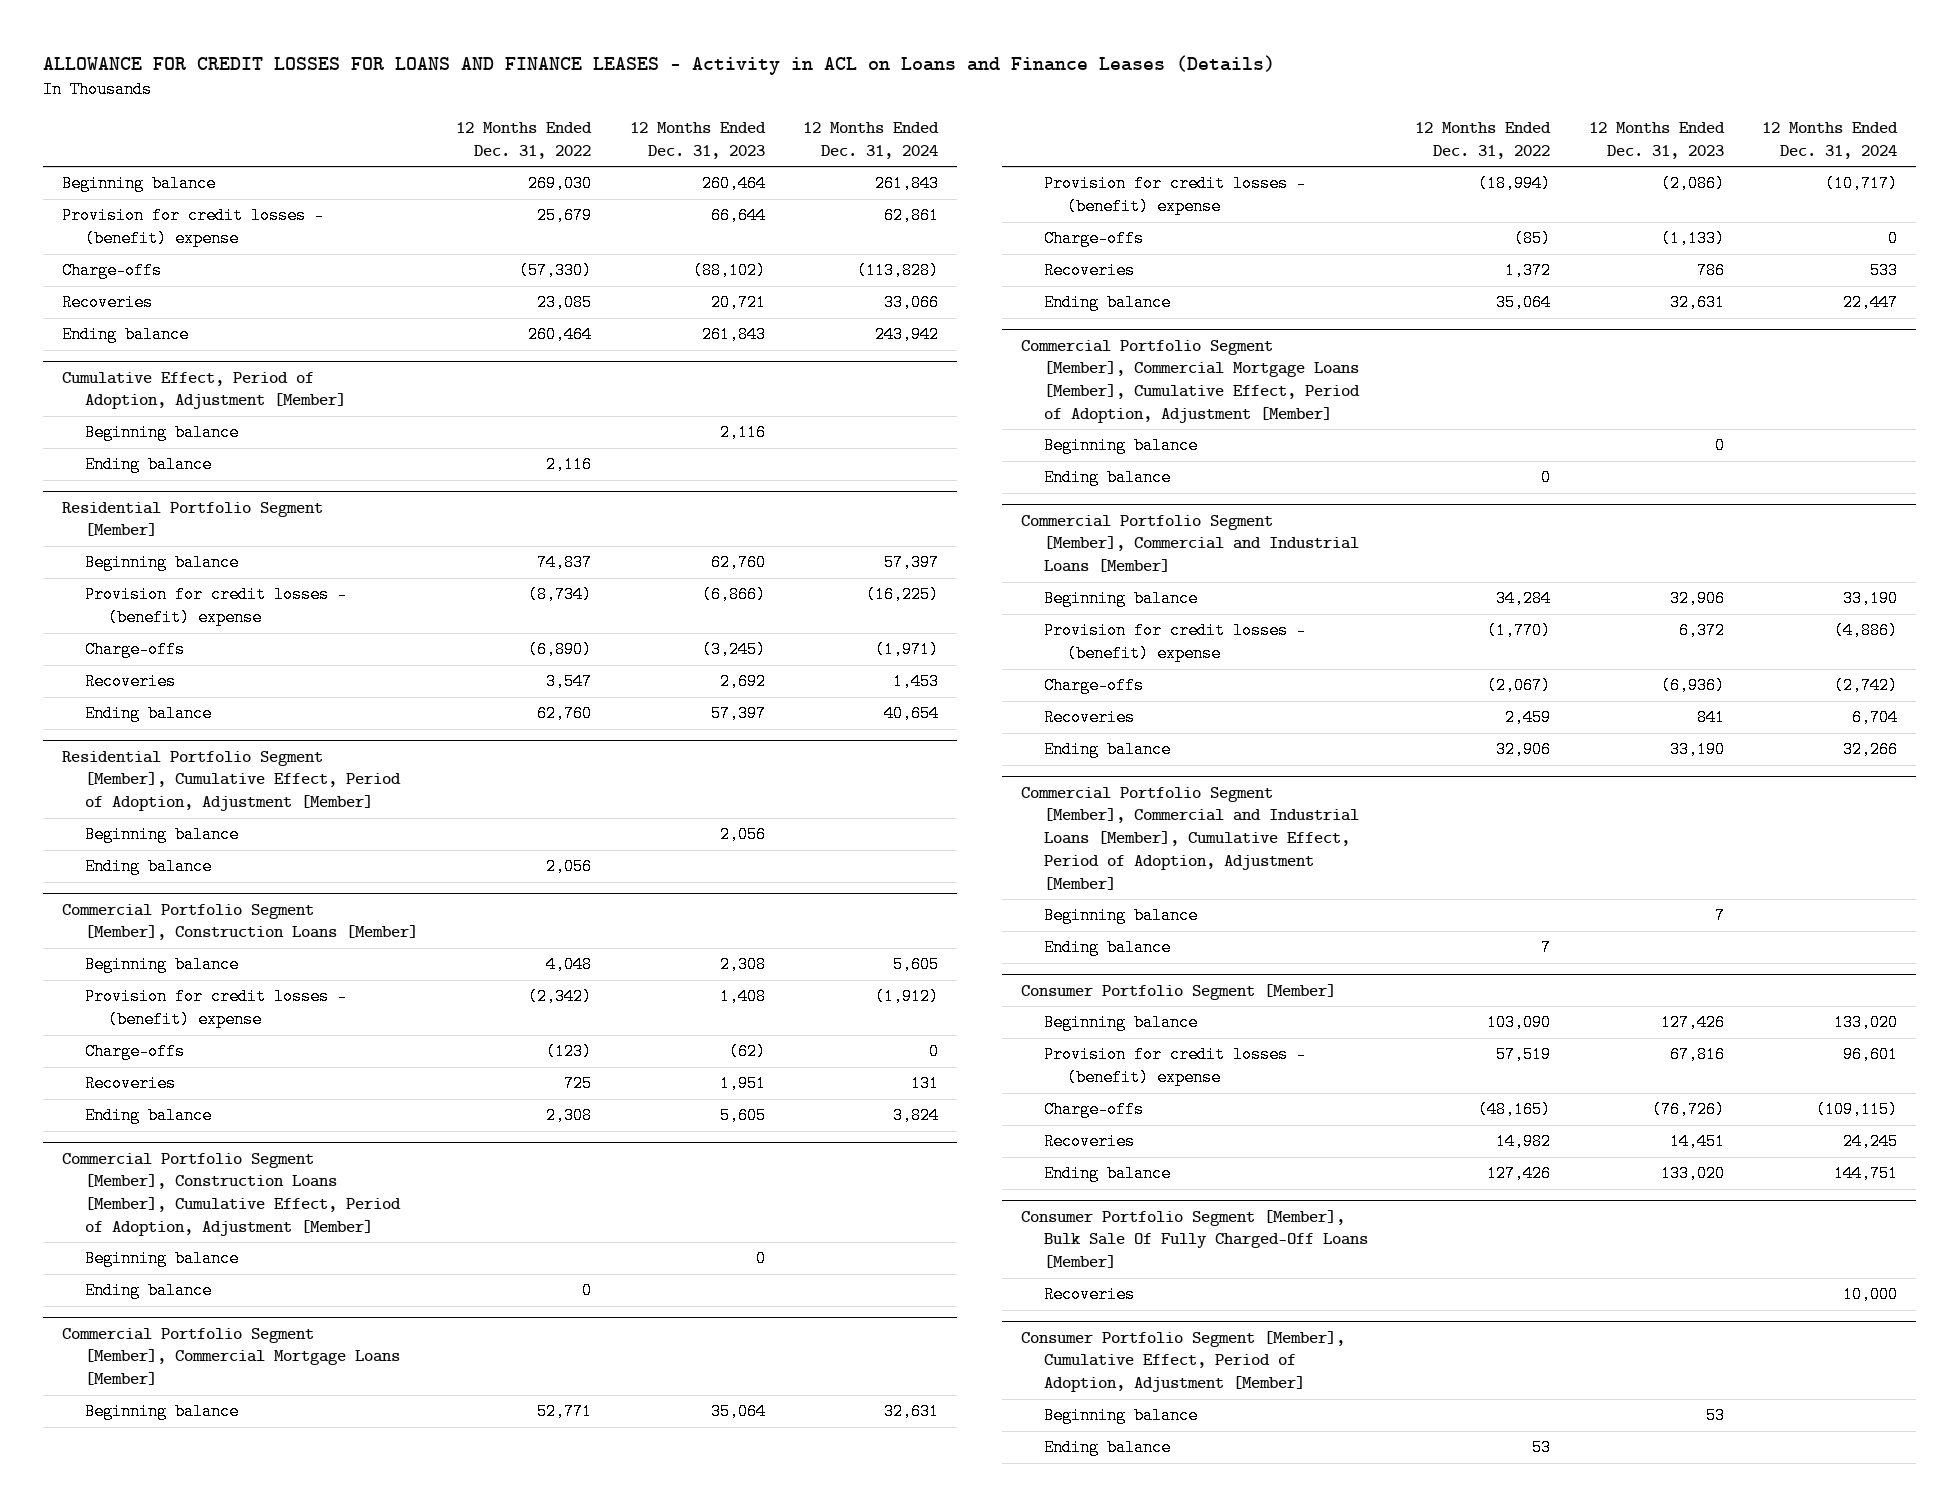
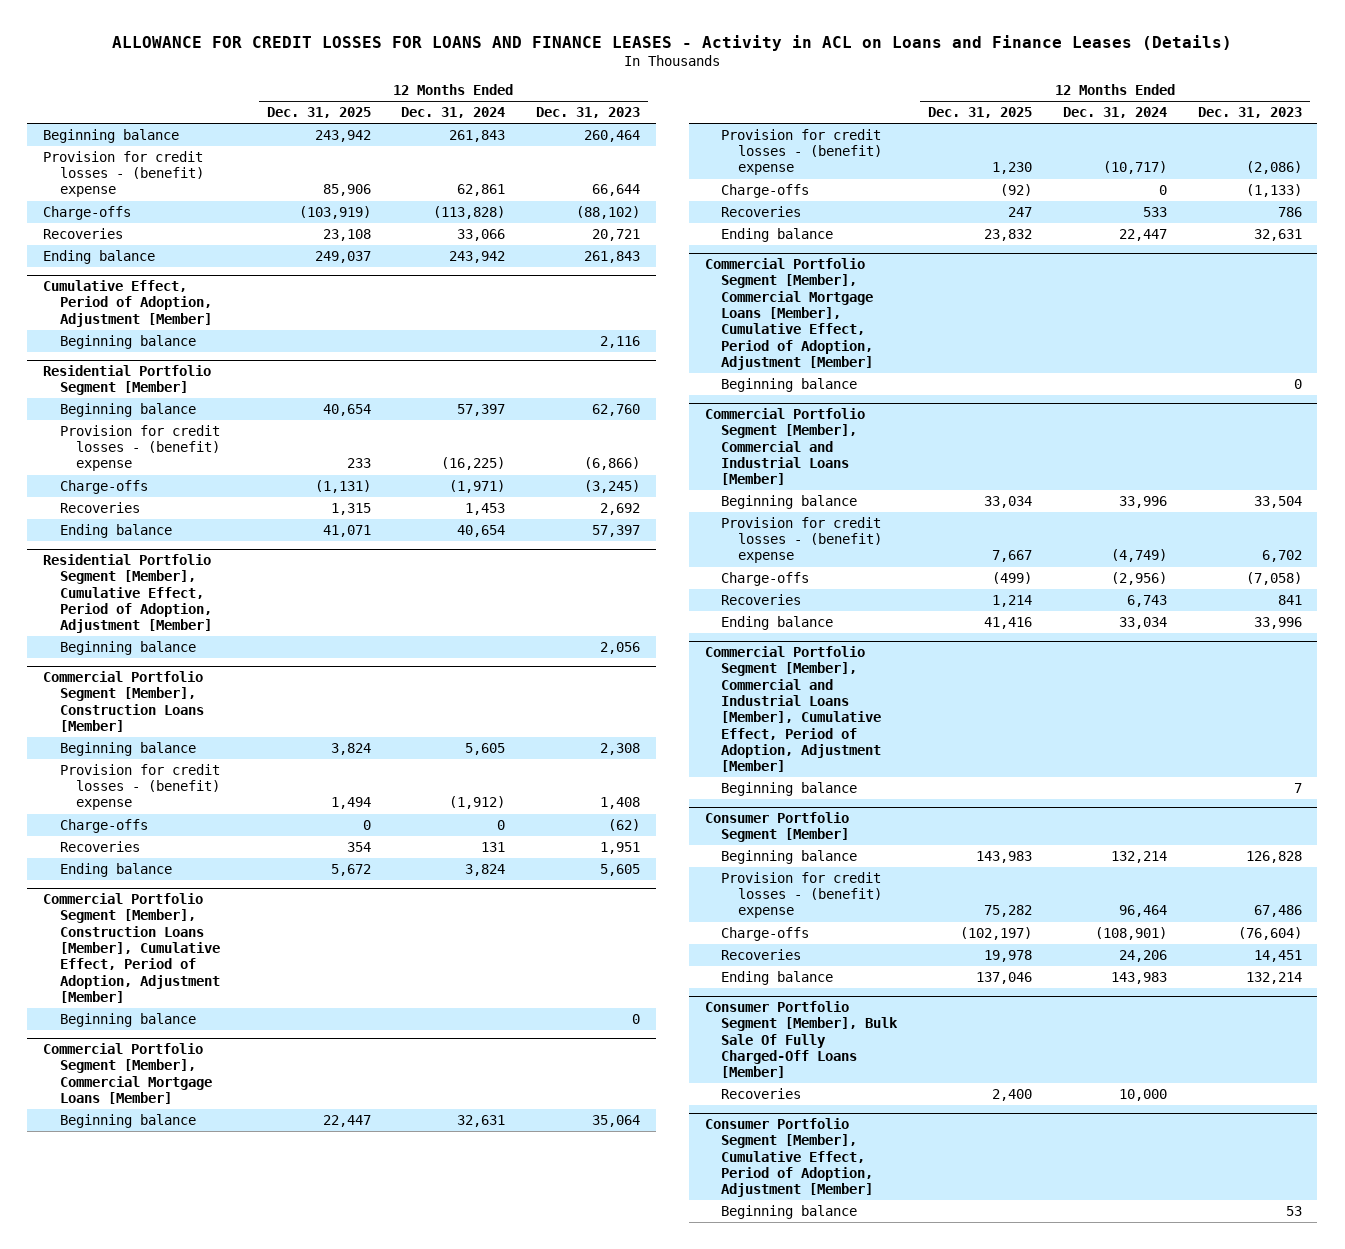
[456,121,593,159] 12 Months Ended Dec. 31, 2022 -> none
none -> [266,107,371,119] Dec. 31, 2025
[84,456,212,474] Ending balance -> none
[84,858,212,876] Ending balance -> none
[84,1282,212,1300] Ending balance -> none
[1043,469,1171,487] Ending balance -> none
[1669,590,1725,608] 32,906 -> [1254,495,1303,508] 33,504
[1843,590,1899,608] 33,190 -> [1119,495,1168,508] 33,996
[1678,622,1725,640] 6,372 -> [1262,550,1303,563] 6,702
[1834,622,1899,640] (4,886) -> [1111,549,1168,563] (4,749)
[1660,677,1725,695] (6,936) -> [1246,571,1303,585] (7,058)
[1834,677,1899,695] (2,742) -> [1111,571,1168,585] (2,956)
[1852,709,1899,727] 6,704 -> [1127,594,1168,607] 6,743
[1669,741,1725,759] 33,190 -> [1254,616,1303,629] 33,996
[1843,741,1899,759] 32,266 -> [1119,616,1168,629] 33,034
[1043,939,1171,957] Ending balance -> none
[1660,1014,1725,1032] 127,426 -> [1246,850,1303,863] 126,828
[1834,1014,1899,1032] 133,020 -> [1111,850,1168,863] 132,214
[1669,1046,1725,1064] 67,816 -> [1254,905,1303,918] 67,486
[1843,1046,1899,1064] 96,601 -> [1119,905,1168,918] 96,464
[1651,1101,1725,1119] (76,726) -> [1238,926,1303,940] (76,604)
[1816,1101,1899,1119] (109,115) -> [1095,926,1168,940] (108,901)
[1843,1133,1899,1151] 24,245 -> [1119,949,1168,962] 24,206
[1660,1165,1725,1183] 133,020 -> [1246,971,1303,984] 132,214
[1834,1165,1899,1183] 144,751 -> [1111,971,1168,984] 143,983
[1043,1439,1171,1457] Ending balance -> none

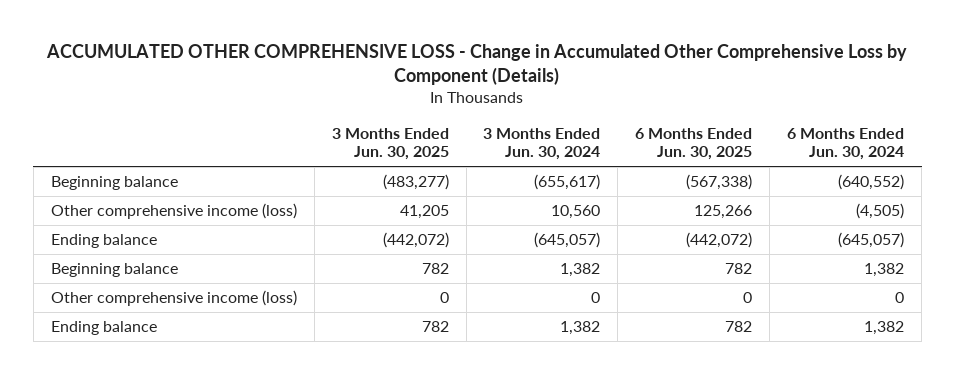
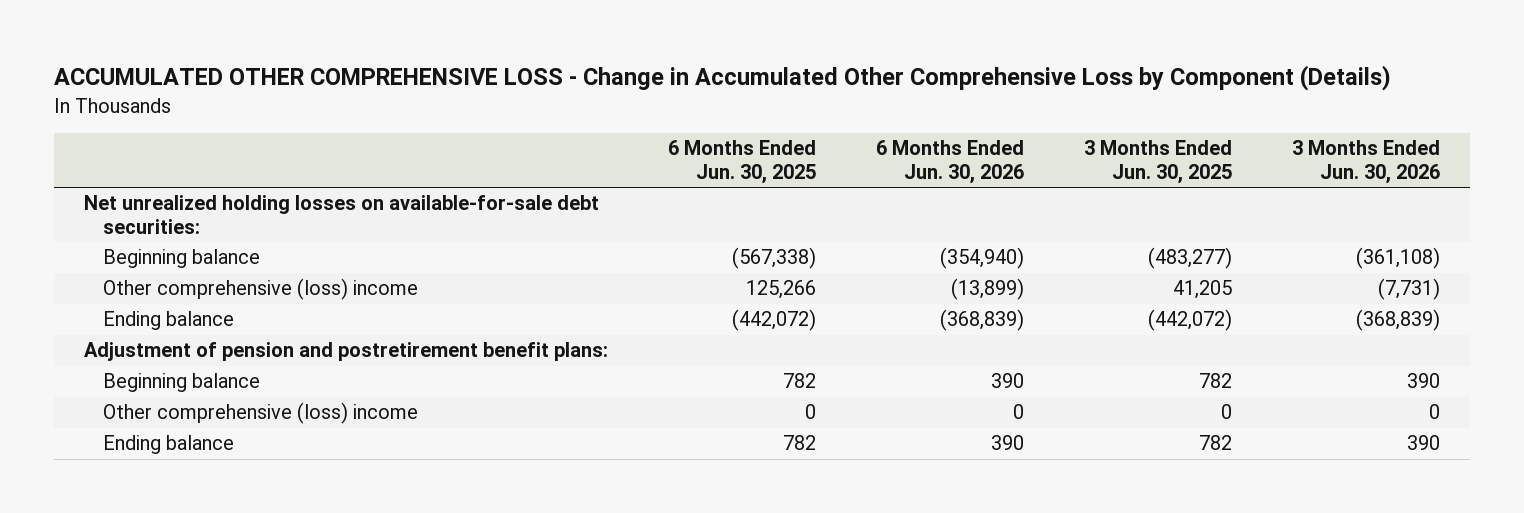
[483,127,601,161] 3 Months Ended Jun. 30, 2024 -> none
[787,127,905,161] 6 Months Ended Jun. 30, 2024 -> none
none -> [876,140,1025,185] 6 Months Ended Jun. 30, 2026
none -> [1292,140,1441,185] 3 Months Ended Jun. 30, 2026
none -> [83,195,599,235] Net unrealized holding losses on available-for-sale debt securities:
[50,203,297,220] Other comprehensive income (loss) -> [102,278,418,301] Other comprehensive (loss) income
none -> [83,342,608,362] Adjustment of pension and postretirement benefit plans:
[50,290,297,307] Other comprehensive income (loss) -> [102,402,418,425] Other comprehensive (loss) income

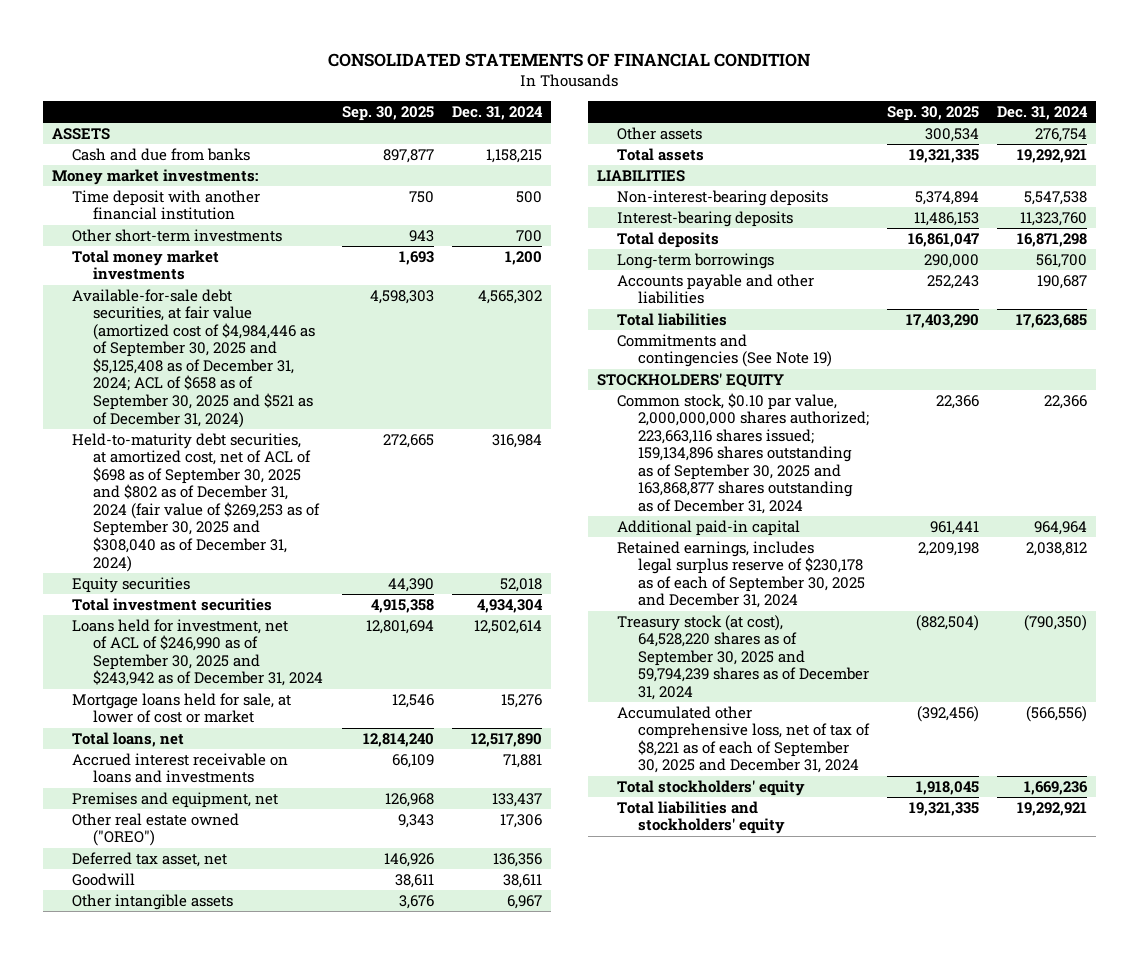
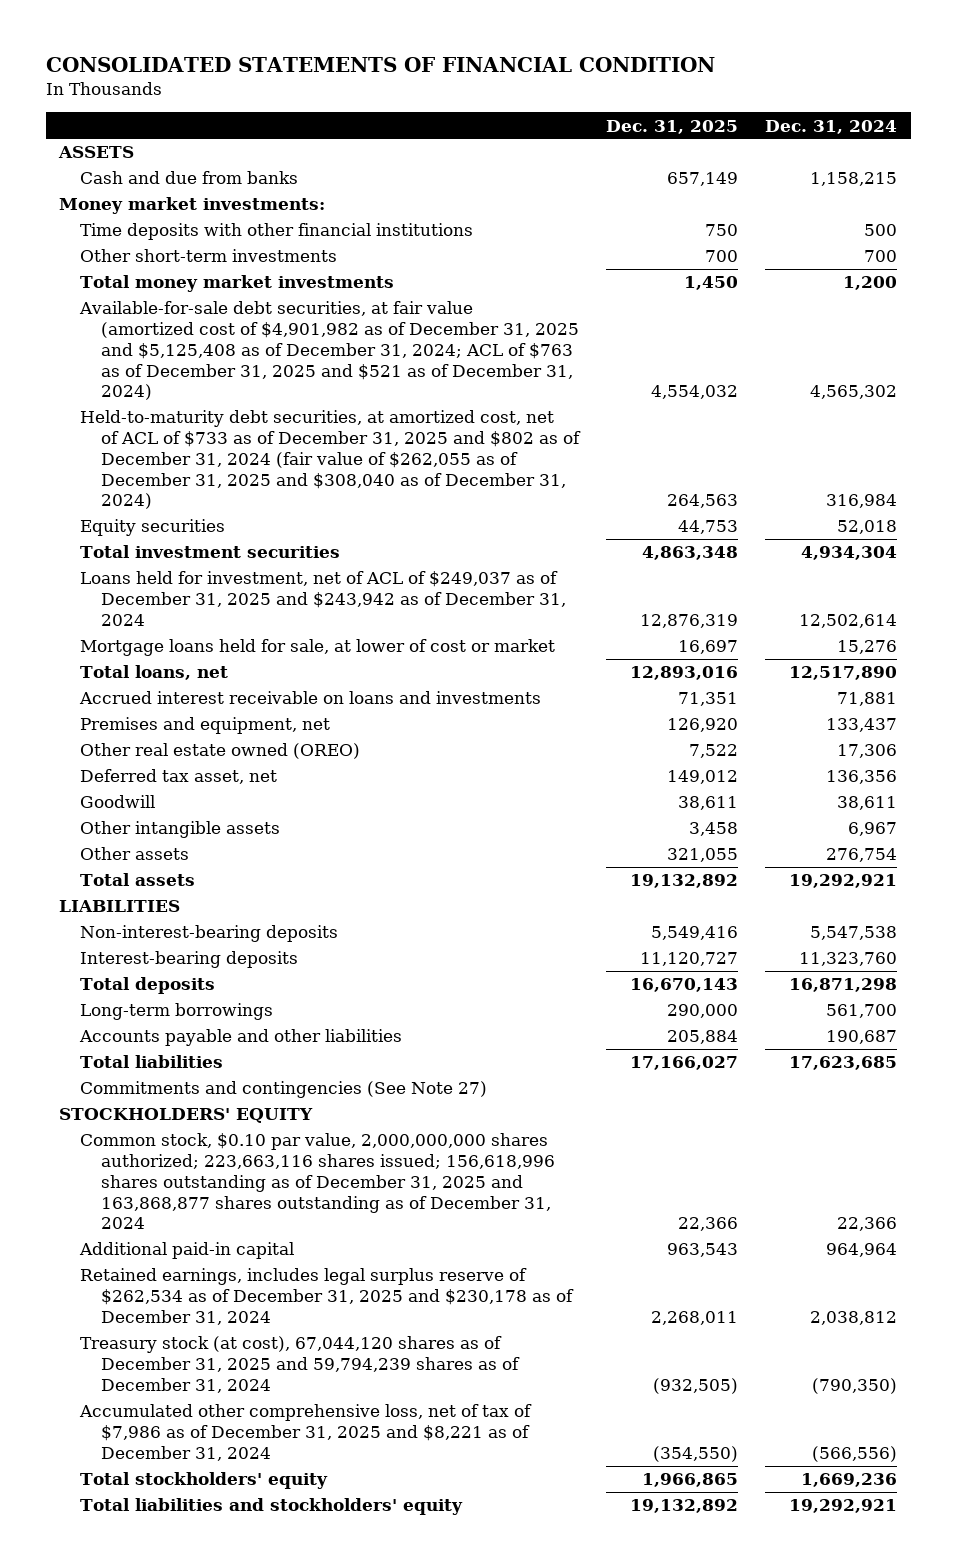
[341,105,434,121] Sep. 30, 2025 -> none
none -> [605,119,738,134] Dec. 31, 2025
[72,189,261,221] Time deposit with another financial institution -> [79,223,473,241] Time deposits with other financial institutions
[72,288,315,428] Available-for-sale debt securities, at fair value (amortized cost of $4,984,446 as of September 30, 2025 and $5,125,408 as of December 31, 2024; ACL of $658 as of September 30, 2025 and $521 as of December 31, 2024) -> [78,301,579,401] Available-for-sale debt securities, at fair value (amortized cost of $4,901,982 as of December 31, 2025 and $5,125,408 as of December 31, 2024; ACL of $763 as of December 31, 2025 and $521 as of December 31, 2024)
[72,432,320,572] Held-to-maturity debt securities, at amortized cost, net of ACL of $698 as of September 30, 2025 and $802 as of December 31, 2024 (fair value of $269,253 as of September 30, 2025 and $308,040 as of December 31, 2024) -> [79,410,581,510] Held-to-maturity debt securities, at amortized cost, net of ACL of $733 as of December 31, 2025 and $802 as of December 31, 2024 (fair value of $262,055 as of December 31, 2025 and $308,040 as of December 31, 2024)
[72,618,323,687] Loans held for investment, net of ACL of $246,990 as of September 30, 2025 and $243,942 as of December 31, 2024 -> [79,571,566,626] Loans held for investment, net of ACL of $249,037 as of December 31, 2025 and $243,942 as of December 31, 2024
[72,812,240,847] Other real estate owned ("OREO") -> [79,743,360,760] Other real estate owned (OREO)
[617,333,832,368] Commitments and contingencies (See Note 19) -> [79,1081,487,1099] Commitments and contingencies (See Note 27)
[617,392,869,514] Common stock, $0.10 par value, 2,000,000,000 shares authorized; 223,663,116 shares issued; 159,134,896 shares outstanding as of September 30, 2025 and 163,868,877 shares outstanding as of December 31, 2024 -> [79,1133,555,1230] Common stock, $0.10 par value, 2,000,000,000 shares authorized; 223,663,116 shares issued; 156,618,996 shares outstanding as of December 31, 2025 and 163,868,877 shares outstanding as of December 31, 2024
[617,540,865,609] Retained earnings, includes legal surplus reserve of $230,178 as of each of September 30, 2025 and December 31, 2024 -> [79,1268,574,1325] Retained earnings, includes legal surplus reserve of $262,534 as of December 31, 2025 and $230,178 as of December 31, 2024
[617,614,869,700] Treasury stock (at cost), 64,528,220 shares as of September 30, 2025 and 59,794,239 shares as of December 31, 2024 -> [79,1336,520,1393] Treasury stock (at cost), 67,044,120 shares as of December 31, 2025 and 59,794,239 shares as of December 31, 2024
[617,705,870,774] Accumulated other comprehensive loss, net of tax of $8,221 as of each of September 30, 2025 and December 31, 2024 -> [78,1404,532,1461] Accumulated other comprehensive loss, net of tax of $7,986 as of December 31, 2025 and $8,221 as of December 31, 2024

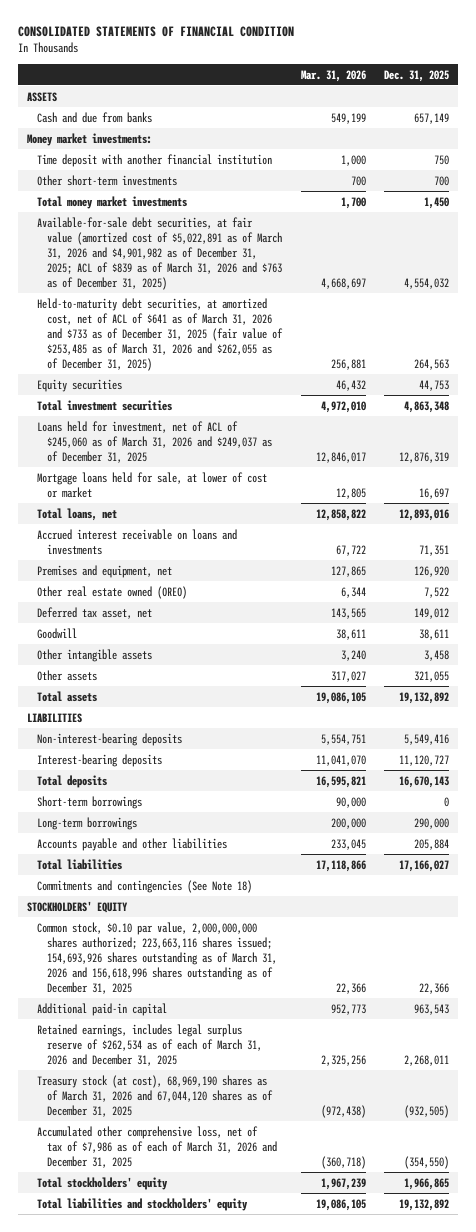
[765,119,898,134] Dec. 31, 2024 -> none
none -> [300,69,366,82] Mar. 31, 2026
[79,223,473,241] Time deposits with other financial institutions -> [37,153,273,167] Time deposit with another financial institution
[78,301,579,401] Available-for-sale debt securities, at fair value (amortized cost of $4,901,982 as of December 31, 2025 and $5,125,408 as of December 31, 2024; ACL of $763 as of December 31, 2025 and $521 as of December 31, 2024) -> [37,216,283,290] Available-for-sale debt securities, at fair value (amortized cost of $5,022,891 as of March 31, 2026 and $4,901,982 as of December 31, 2025; ACL of $839 as of March 31, 2026 and $763 as of December 31, 2025)
[79,410,581,510] Held-to-maturity debt securities, at amortized cost, net of ACL of $733 as of December 31, 2025 and $802 as of December 31, 2024 (fair value of $262,055 as of December 31, 2025 and $308,040 as of December 31, 2024) -> [37,297,284,371] Held-to-maturity debt securities, at amortized cost, net of ACL of $641 as of March 31, 2026 and $733 as of December 31, 2025 (fair value of $253,485 as of March 31, 2026 and $262,055 as of December 31, 2025)
[79,571,566,626] Loans held for investment, net of ACL of $249,037 as of December 31, 2025 and $243,942 as of December 31, 2024 -> [37,420,273,463] Loans held for investment, net of ACL of $245,060 as of March 31, 2026 and $249,037 as of December 31, 2025
none -> [37,795,143,809] Short-term borrowings
[79,1081,487,1099] Commitments and contingencies (See Note 27) -> [37,879,253,893] Commitments and contingencies (See Note 18)
[79,1133,555,1230] Common stock, $0.10 par value, 2,000,000,000 shares authorized; 223,663,116 shares issued; 156,618,996 shares outstanding as of December 31, 2025 and 163,868,877 shares outstanding as of December 31, 2024 -> [37,921,278,994] Common stock, $0.10 par value, 2,000,000,000 shares authorized; 223,663,116 shares issued; 154,693,926 shares outstanding as of March 31, 2026 and 156,618,996 shares outstanding as of December 31, 2025
[79,1268,574,1325] Retained earnings, includes legal surplus reserve of $262,534 as of December 31, 2025 and $230,178 as of December 31, 2024 -> [37,1023,263,1066] Retained earnings, includes legal surplus reserve of $262,534 as of each of March 31, 2026 and December 31, 2025
[79,1336,520,1393] Treasury stock (at cost), 67,044,120 shares as of December 31, 2025 and 59,794,239 shares as of December 31, 2024 -> [37,1074,274,1117] Treasury stock (at cost), 68,969,190 shares as of March 31, 2026 and 67,044,120 shares as of December 31, 2025
[78,1404,532,1461] Accumulated other comprehensive loss, net of tax of $7,986 as of December 31, 2025 and $8,221 as of December 31, 2024 -> [37,1125,278,1168] Accumulated other comprehensive loss, net of tax of $7,986 as of each of March 31, 2026 and December 31, 2025

